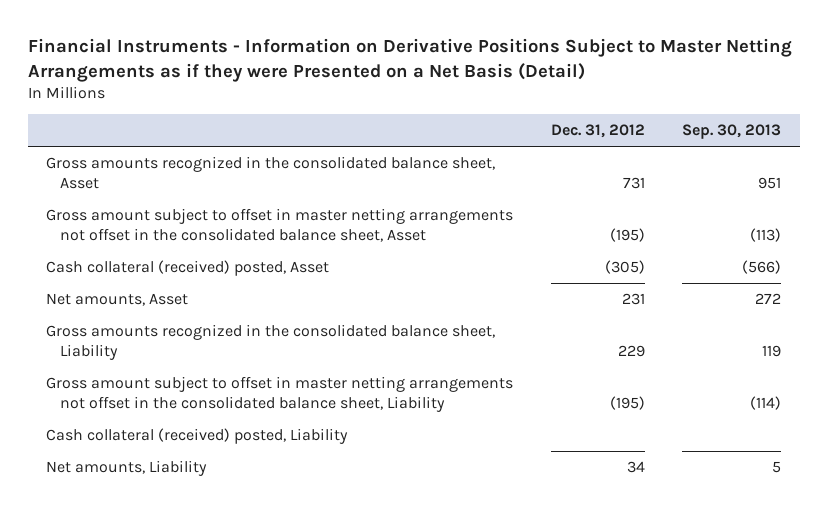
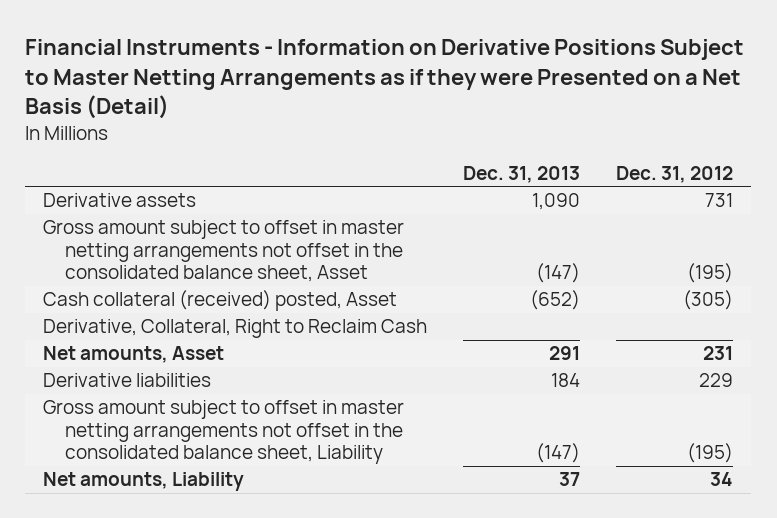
[682,124,782,140] Sep. 30, 2013 -> none
none -> [463,165,581,183] Dec. 31, 2013
[46,156,496,190] Gross amounts recognized in the consolidated balance sheet, Asset -> [43,193,197,208] Derivative assets
none -> [43,319,428,339] Derivative, Collateral, Right to Reclaim Cash
[46,324,496,361] Gross amounts recognized in the consolidated balance sheet, Liability -> [43,373,212,388] Derivative liabilities
[46,428,349,445] Cash collateral (received) posted, Liability -> none

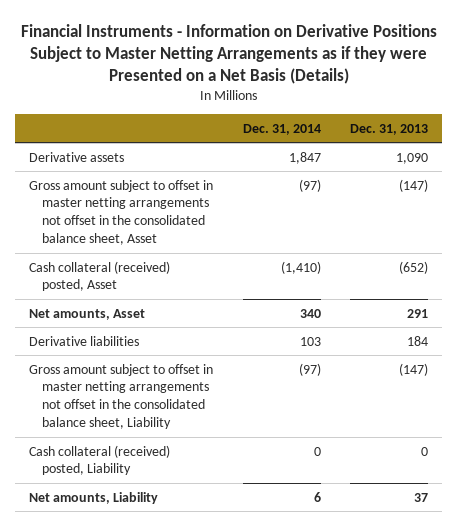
[25,39,745,120] Financial Instruments - Information on Derivative Positions Subject to Master Netting Arrangements as if they were Presented on a Net Basis (Detail) -> [20,23,437,84] Financial Instruments - Information on Derivative Positions Subject to Master Netting Arrangements as if they were Presented on a Net Basis (Details)
[616,165,734,183] Dec. 31, 2012 -> none
none -> [242,123,321,135] Dec. 31, 2014
[43,319,428,339] Derivative, Collateral, Right to Reclaim Cash -> none
none -> [29,444,171,476] Cash collateral (received) posted, Liability

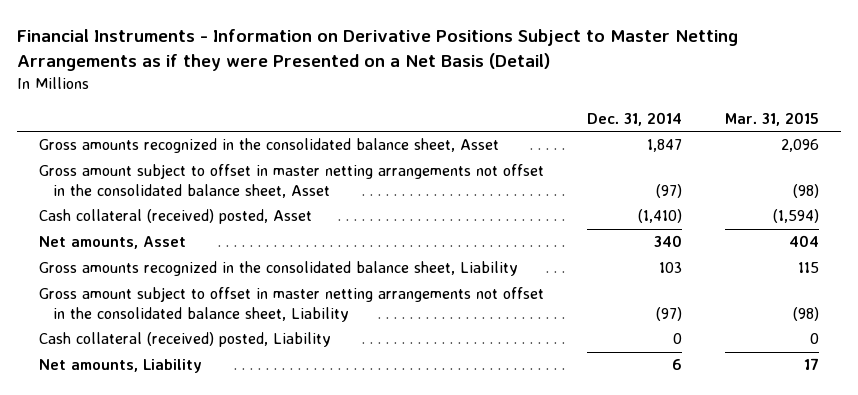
[20,23,437,84] Financial Instruments - Information on Derivative Positions Subject to Master Netting Arrangements as if they were Presented on a Net Basis (Details) -> [16,29,738,72] Financial Instruments - Information on Derivative Positions Subject to Master Netting Arrangements as if they were Presented on a Net Basis (Detail)
[349,123,428,135] Dec. 31, 2013 -> none
none -> [725,111,820,126] Mar. 31, 2015
[29,151,125,162] Derivative assets -> [38,138,499,154] Gross amounts recognized in the consolidated balance sheet, Asset
[29,335,140,346] Derivative liabilities -> [38,261,518,277] Gross amounts recognized in the consolidated balance sheet, Liability

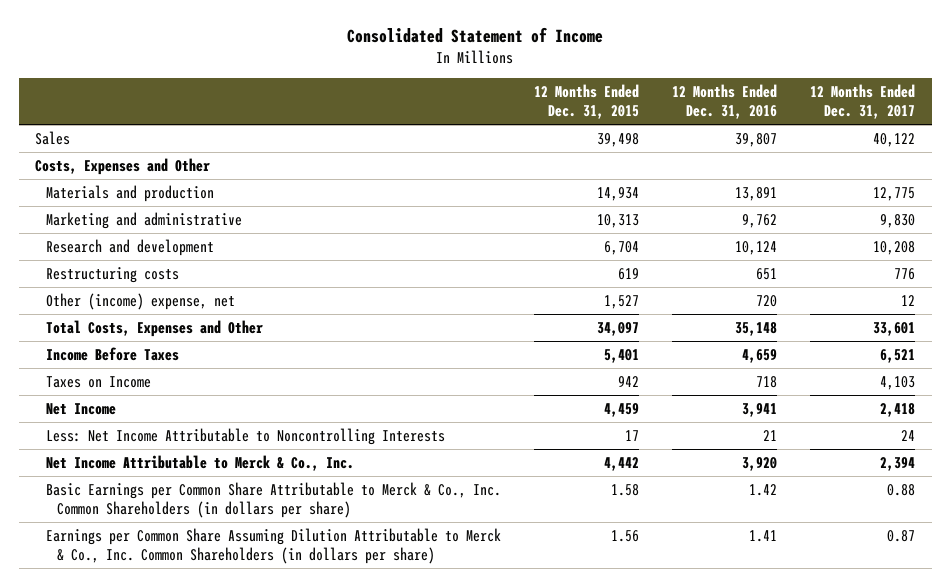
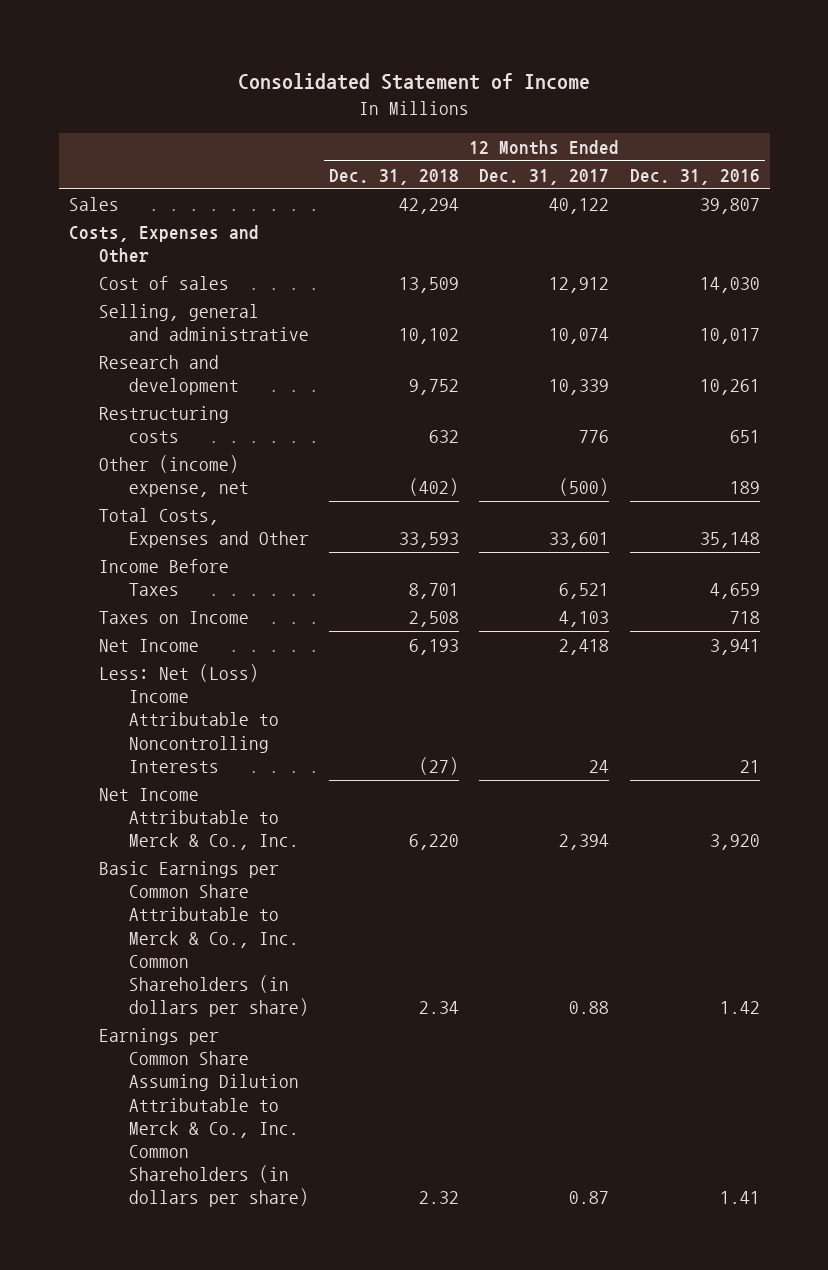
[534,84,640,120] 12 Months Ended Dec. 31, 2015 -> none
none -> [329,168,460,185] Dec. 31, 2018
[46,184,215,202] Materials and production -> none
none -> [98,276,229,291] Cost of sales
[46,211,243,229] Marketing and administrative -> [98,304,309,342] Selling, general and administrative
[742,213,778,228] 9,762 -> [699,328,760,345] 10,017
[880,213,916,228] 9,830 -> [549,328,610,345] 10,074
[735,240,778,255] 10,124 -> [699,379,760,396] 10,261
[873,240,916,255] 10,208 -> [549,379,610,396] 10,339
[756,294,778,307] 720 -> [729,481,760,495] 189
[901,294,916,306] 12 -> [559,478,610,497] (500)
[46,427,446,445] Less: Net Income Attributable to Noncontrolling Interests -> [98,664,279,773] Less: Net (Loss) Income Attributable to Noncontrolling Interests

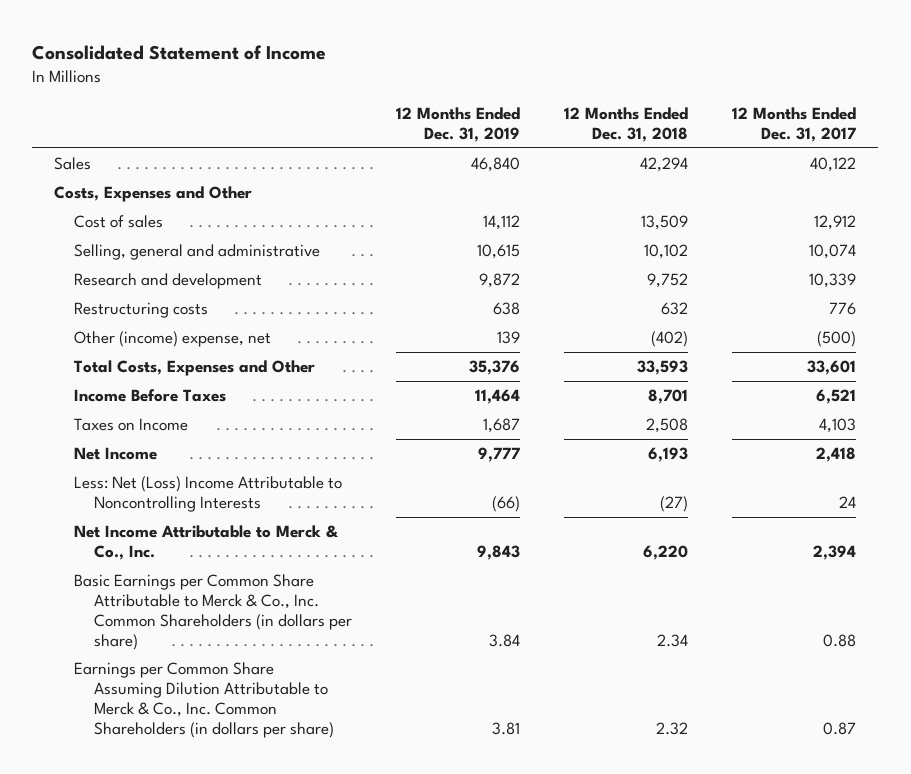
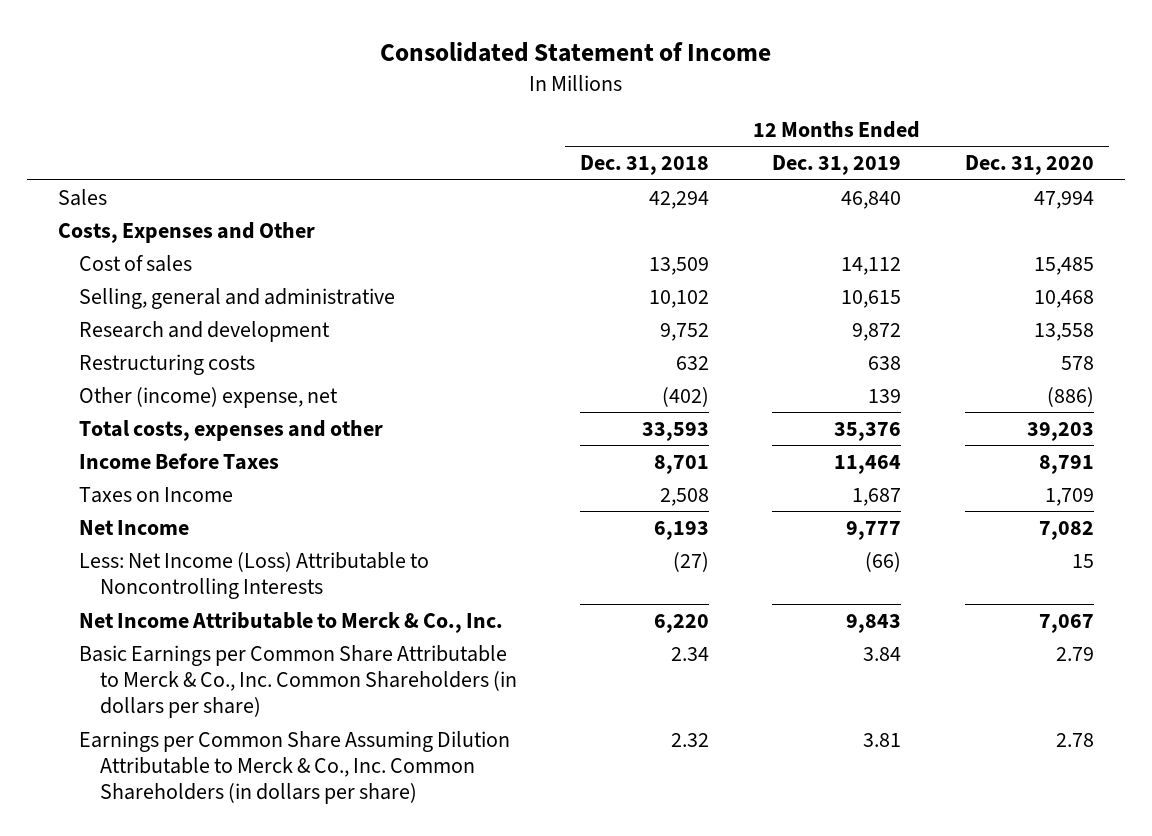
[732,106,857,142] 12 Months Ended Dec. 31, 2017 -> none
none -> [964,155,1094,176] Dec. 31, 2020
[74,360,316,377] Total Costs, Expenses and Other -> [79,419,384,441] Total costs, expenses and other
[74,476,343,512] Less: Net (Loss) Income Attributable to Noncontrolling Interests -> [79,551,430,600] Less: Net Income (Loss) Attributable to Noncontrolling Interests

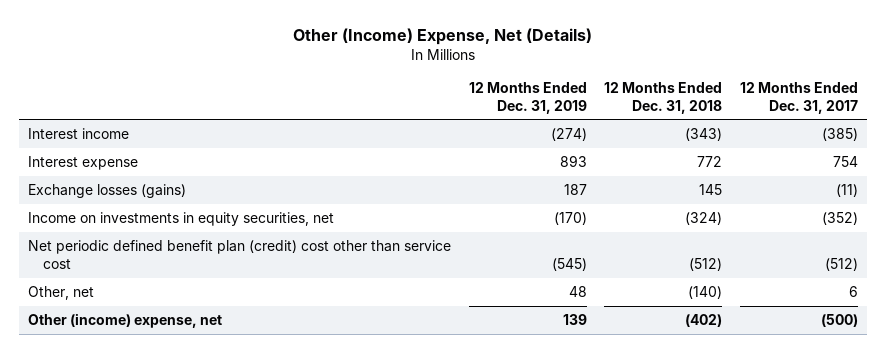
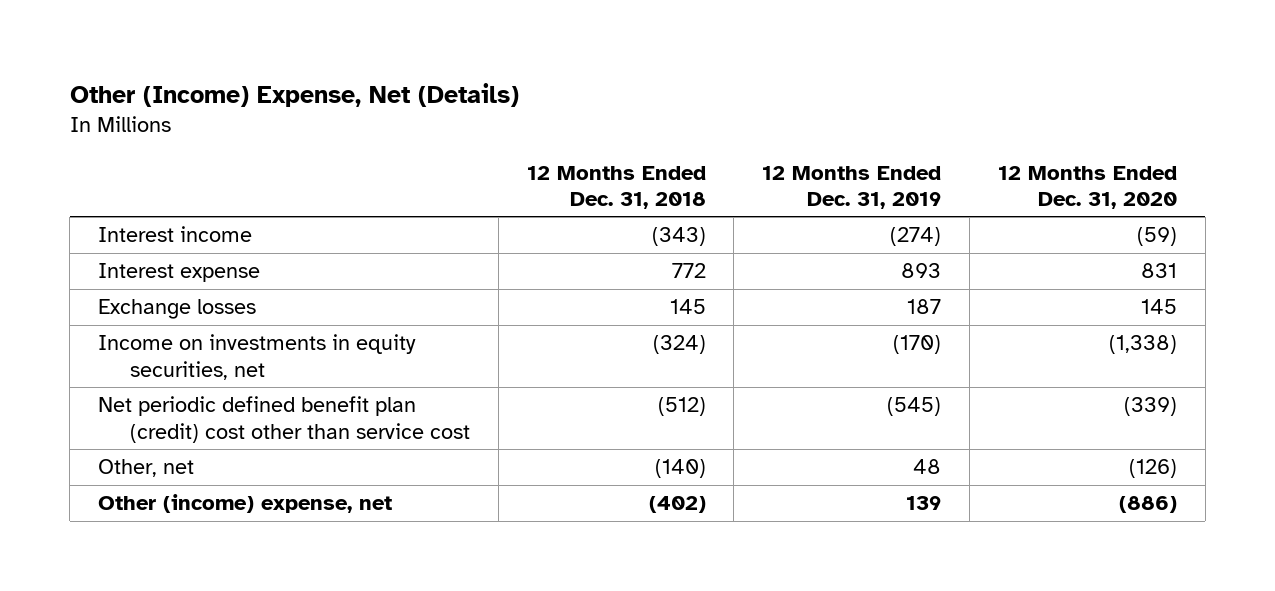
[740,81,859,114] 12 Months Ended Dec. 31, 2017 -> none
none -> [997,165,1177,209] 12 Months Ended Dec. 31, 2020
[27,183,186,198] Exchange losses (gains) -> [98,299,257,320] Exchange losses

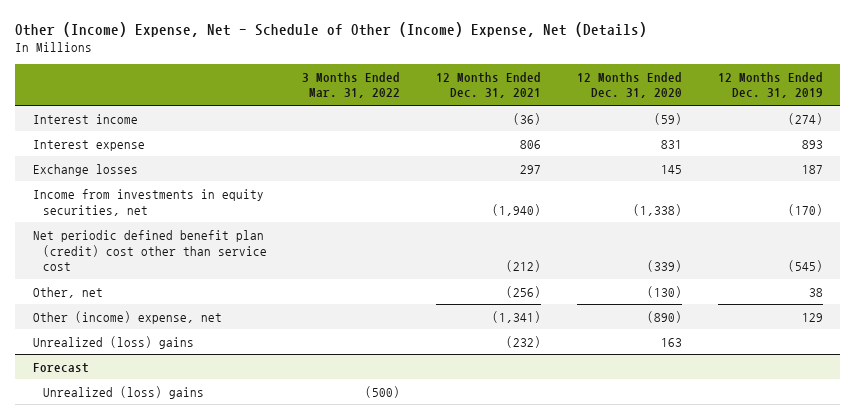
[69,83,519,108] Other (Income) Expense, Net (Details) -> [14,22,647,38] Other (Income) Expense, Net - Schedule of Other (Income) Expense, Net (Details)
[526,165,706,209] 12 Months Ended Dec. 31, 2018 -> none
none -> [302,71,401,99] 3 Months Ended Mar. 31, 2022
none -> [436,71,542,99] 12 Months Ended Dec. 31, 2021
[98,334,417,380] Income on investments in equity securities, net -> [32,188,264,216] Income from investments in equity securities, net
[913,459,942,475] 48 -> [808,287,823,297] 38
[1128,459,1177,479] (126) -> [646,285,682,298] (130)
[906,496,942,511] 139 -> [801,312,823,322] 129
[1118,496,1177,514] (886) -> [646,310,682,323] (890)
none -> [32,335,194,349] Unrealized (loss) gains
none -> [32,362,89,373] Forecast
none -> [42,385,204,399] Unrealized (loss) gains

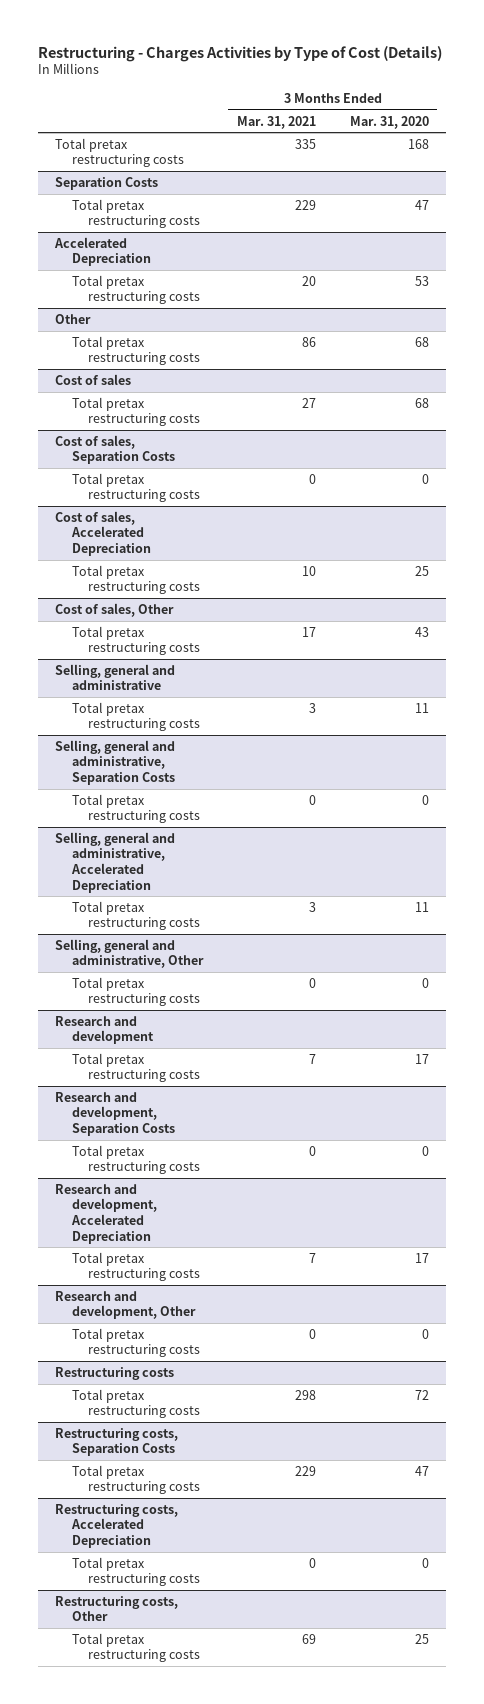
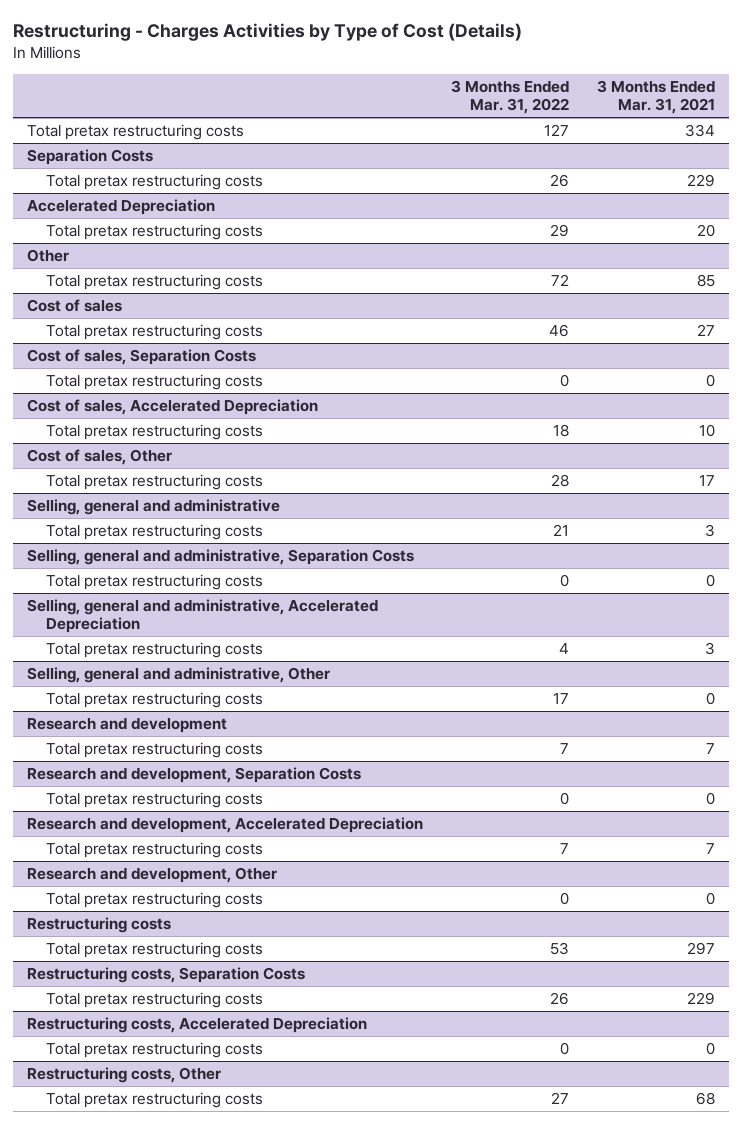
[349,115,429,129] Mar. 31, 2020 -> none
none -> [450,80,569,115] 3 Months Ended Mar. 31, 2022
[294,138,316,149] 335 -> [685,124,716,138] 334
[301,336,316,347] 86 -> [697,274,716,288] 85
[294,1389,316,1400] 298 -> [687,942,716,956] 297
[301,1633,316,1644] 69 -> [696,1092,716,1106] 68

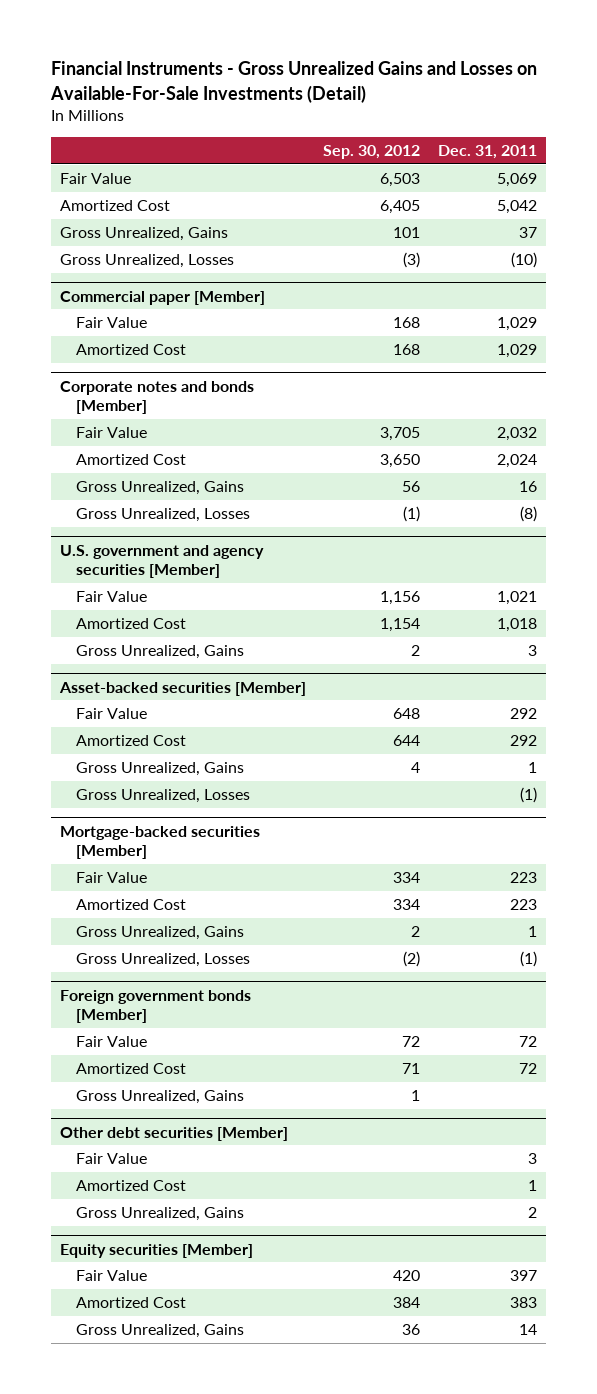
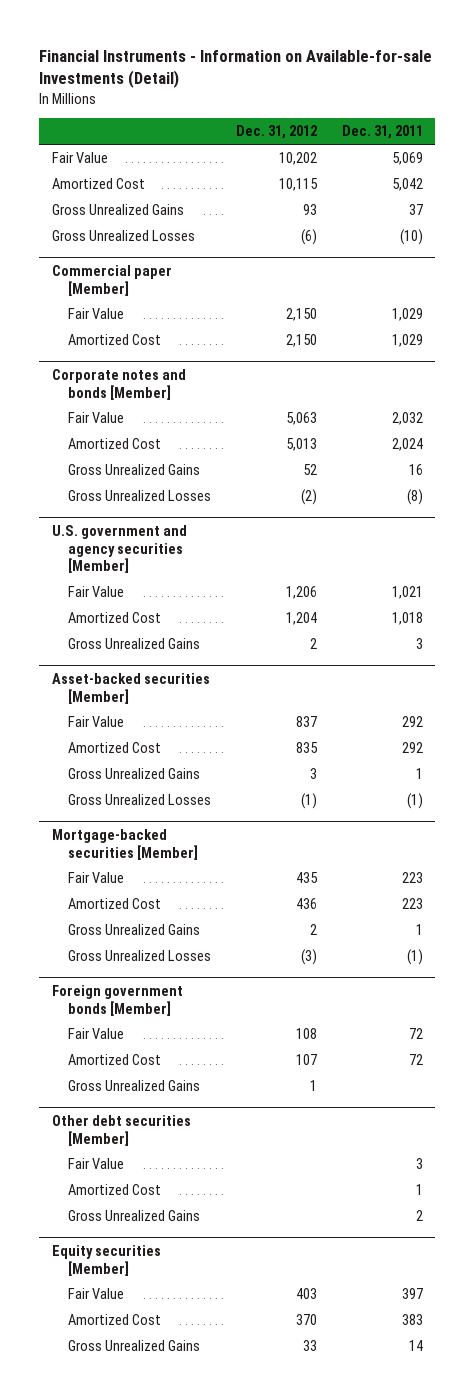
[50,61,538,103] Financial Instruments - Gross Unrealized Gains and Losses on Available-For-Sale Investments (Detail) -> [39,49,433,89] Financial Instruments - Information on Available-for-sale Investments (Detail)
[323,144,421,159] Sep. 30, 2012 -> none
none -> [236,125,318,140] Dec. 31, 2012
[59,226,228,241] Gross Unrealized, Gains -> [51,204,184,216] Gross Unrealized Gains
[59,253,234,268] Gross Unrealized, Losses -> [51,230,195,242] Gross Unrealized Losses
[76,480,245,495] Gross Unrealized, Gains -> [68,464,201,476] Gross Unrealized Gains
[76,507,251,522] Gross Unrealized, Losses -> [68,490,212,502] Gross Unrealized Losses
[76,644,245,659] Gross Unrealized, Gains -> [68,638,201,650] Gross Unrealized Gains
[76,761,245,776] Gross Unrealized, Gains -> [68,768,201,780] Gross Unrealized Gains
[76,788,251,803] Gross Unrealized, Losses -> [68,794,212,806] Gross Unrealized Losses
[76,925,245,940] Gross Unrealized, Gains -> [68,924,201,936] Gross Unrealized Gains
[76,952,251,967] Gross Unrealized, Losses -> [68,950,212,962] Gross Unrealized Losses
[76,1089,245,1104] Gross Unrealized, Gains -> [68,1080,201,1092] Gross Unrealized Gains
[76,1206,245,1221] Gross Unrealized, Gains -> [68,1210,201,1222] Gross Unrealized Gains
[76,1323,245,1338] Gross Unrealized, Gains -> [68,1340,201,1352] Gross Unrealized Gains

